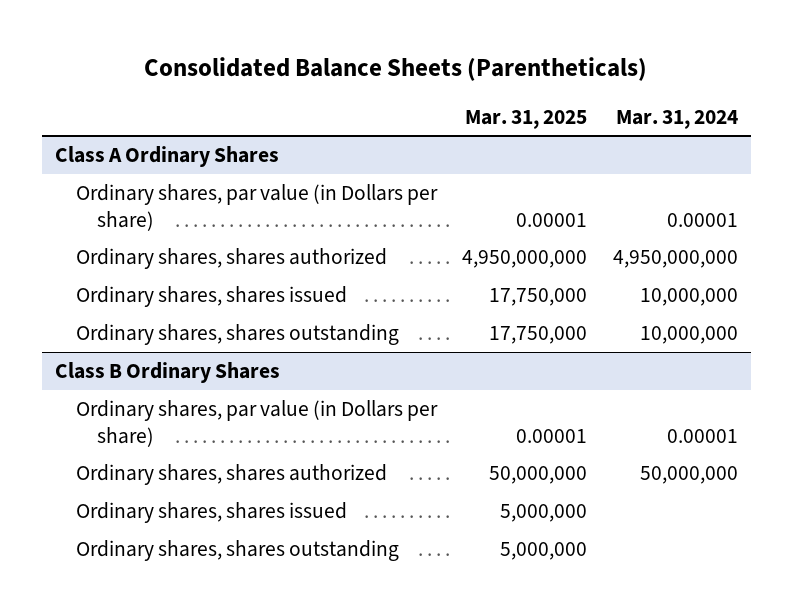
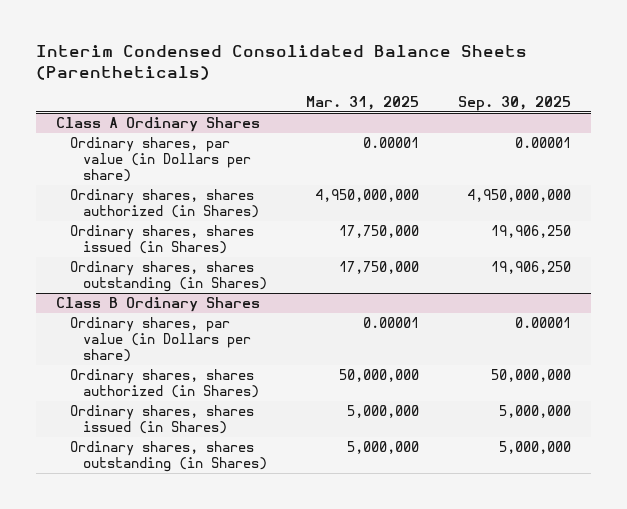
[144,56,648,81] Consolidated Balance Sheets (Parentheticals) -> [36,45,528,81] Interim Condensed Consolidated Balance Sheets (Parentheticals)
[615,109,738,129] Mar. 31, 2024 -> none
none -> [458,95,572,111] Sep. 30, 2025
[76,248,388,270] Ordinary shares, shares authorized -> [69,188,260,219] Ordinary shares, shares authorized (in Shares)
[76,286,348,308] Ordinary shares, shares issued -> [69,224,254,255] Ordinary shares, shares issued (in Shares)
[76,324,400,346] Ordinary shares, shares outstanding -> [69,260,268,293] Ordinary shares, shares outstanding (in Shares)
[76,464,388,486] Ordinary shares, shares authorized -> [69,368,260,399] Ordinary shares, shares authorized (in Shares)
[76,502,348,524] Ordinary shares, shares issued -> [69,404,254,435] Ordinary shares, shares issued (in Shares)
[76,540,400,562] Ordinary shares, shares outstanding -> [69,440,268,473] Ordinary shares, shares outstanding (in Shares)

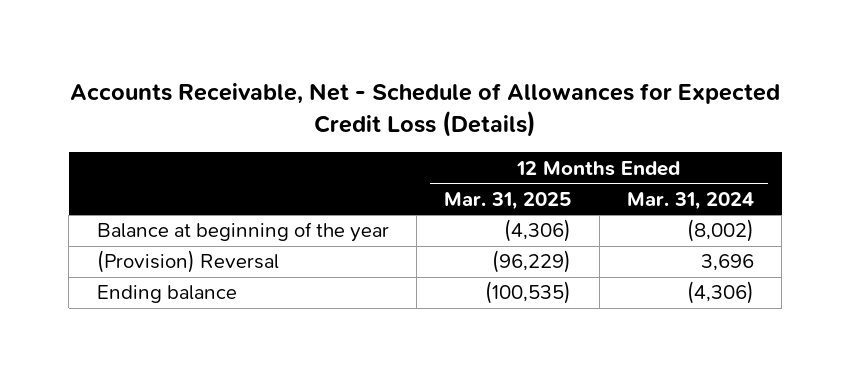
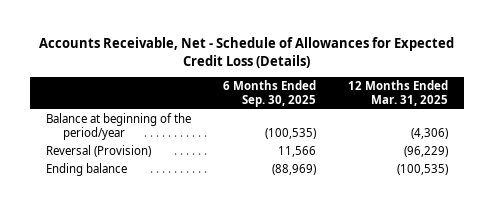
[626,191,754,210] Mar. 31, 2024 -> none
none -> [222,79,316,108] 6 Months Ended Sep. 30, 2025
[96,222,389,243] Balance at beginning of the year -> [45,112,191,141] Balance at beginning of the period/year
[96,250,279,274] (Provision) Reversal -> [45,144,151,157] Reversal (Provision)

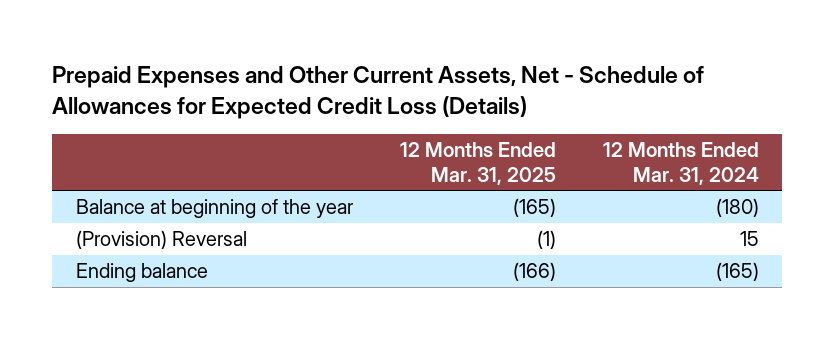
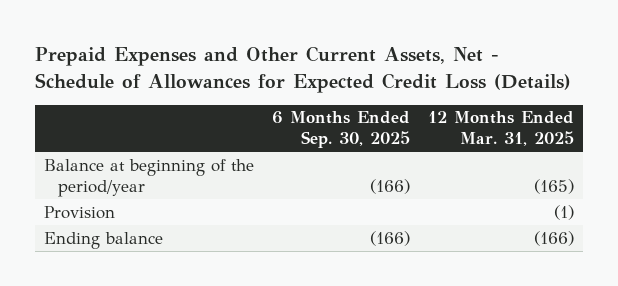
[602,142,759,185] 12 Months Ended Mar. 31, 2024 -> none
none -> [271,111,410,149] 6 Months Ended Sep. 30, 2025
[75,199,354,219] Balance at beginning of the year -> [43,158,254,197] Balance at beginning of the period/year
[75,230,247,250] (Provision) Reversal -> [43,205,115,219] Provision

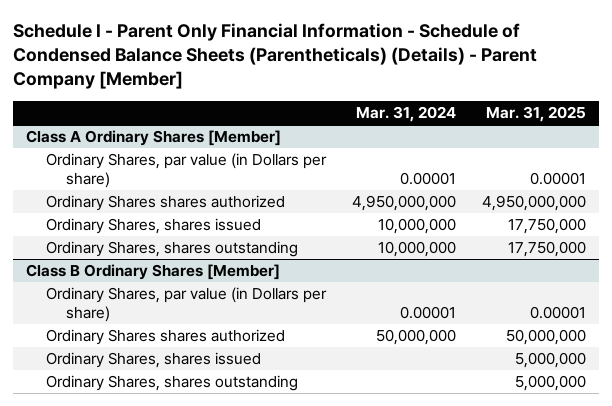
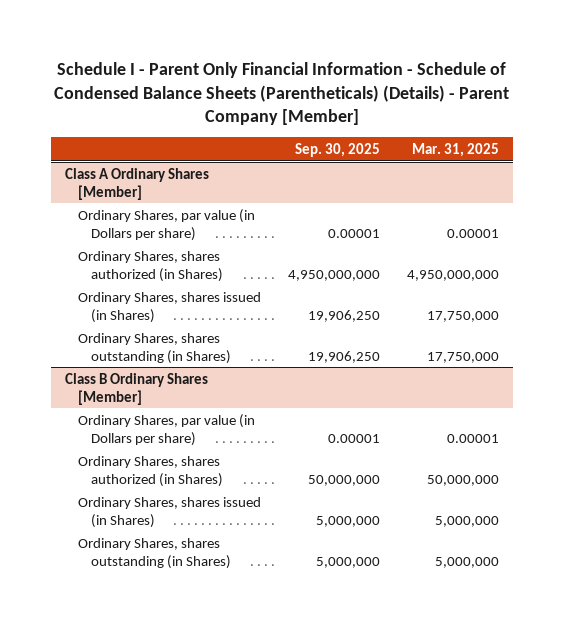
[355,105,456,122] Mar. 31, 2024 -> none
none -> [295,142,381,157] Sep. 30, 2025
[46,195,286,212] Ordinary Shares shares authorized -> [78,250,224,282] Ordinary Shares, shares authorized (in Shares)
[46,218,262,235] Ordinary Shares, shares issued -> [78,291,262,323] Ordinary Shares, shares issued (in Shares)
[46,241,299,258] Ordinary Shares, shares outstanding -> [78,332,232,364] Ordinary Shares, shares outstanding (in Shares)
[46,329,286,346] Ordinary Shares shares authorized -> [78,455,224,487] Ordinary Shares, shares authorized (in Shares)
[46,352,262,369] Ordinary Shares, shares issued -> [78,496,262,528] Ordinary Shares, shares issued (in Shares)
[46,375,299,392] Ordinary Shares, shares outstanding -> [78,537,232,569] Ordinary Shares, shares outstanding (in Shares)

